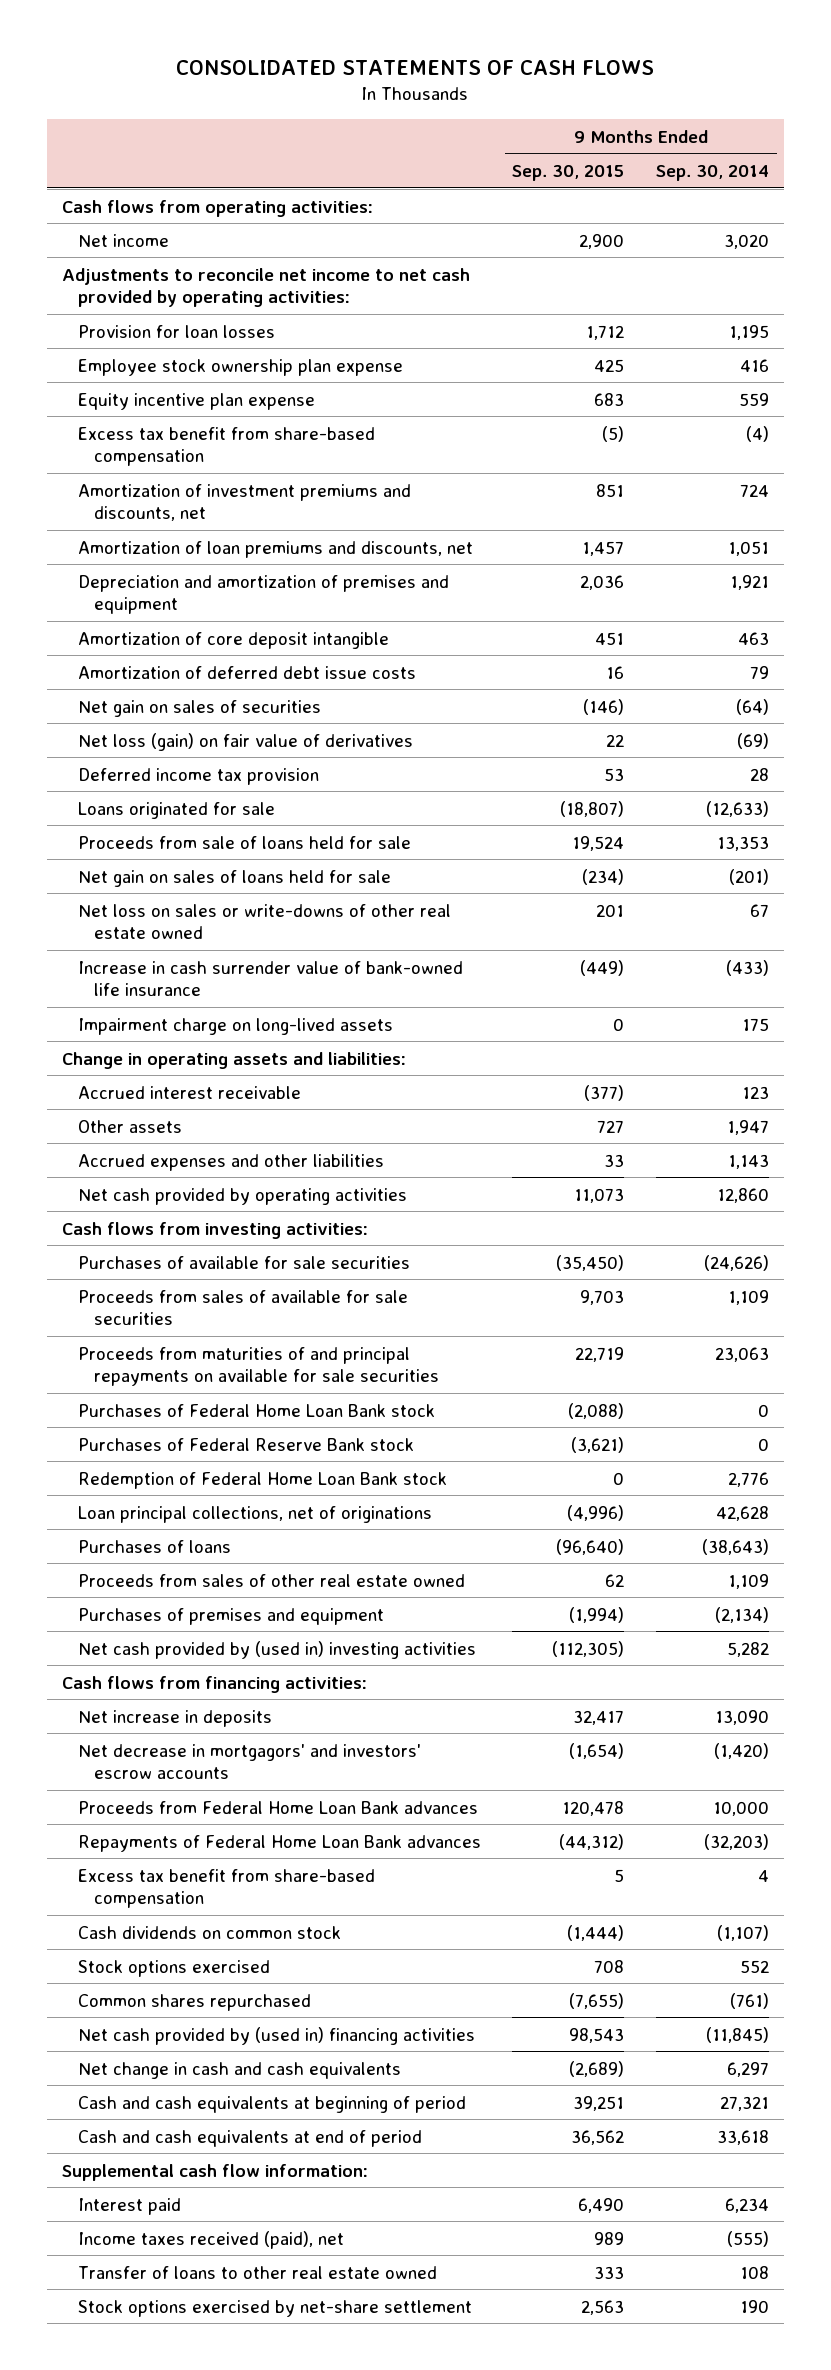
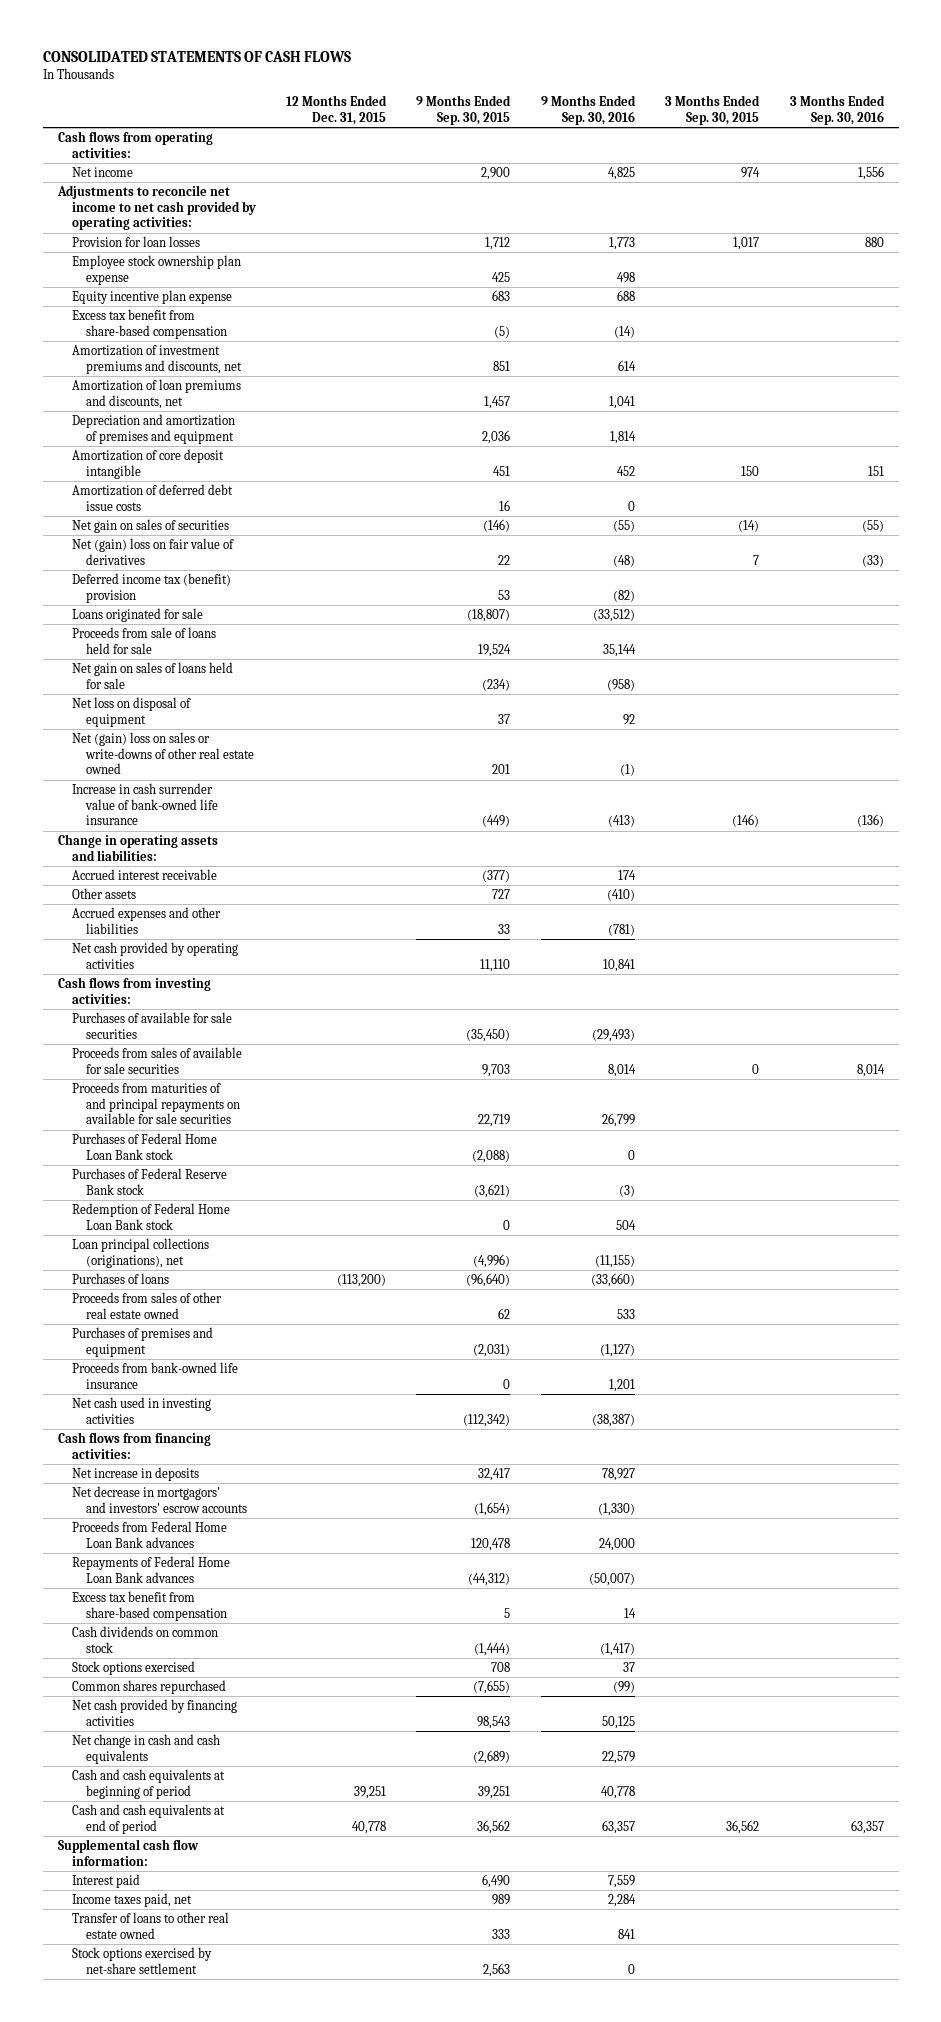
[655,165,769,182] Sep. 30, 2014 -> none
none -> [286,95,388,125] 12 Months Ended Dec. 31, 2015
none -> [540,95,636,125] 9 Months Ended Sep. 30, 2016
none -> [665,95,761,125] 3 Months Ended Sep. 30, 2015
none -> [789,95,885,125] 3 Months Ended Sep. 30, 2016
[78,732,414,751] Net loss (gain) on fair value of derivatives -> [71,537,234,565] Net (gain) loss on fair value of derivatives
[78,767,320,785] Deferred income tax provision -> [71,572,231,603] Deferred income tax (benefit) provision
none -> [71,696,191,727] Net loss on disposal of equipment
[78,903,452,940] Net loss on sales or write-downs of other real estate owned -> [71,731,254,775] Net (gain) loss on sales or write-downs of other real estate owned
[78,1017,394,1035] Impairment charge on long-lived assets -> none
[574,1187,625,1203] 11,073 -> [480,958,511,972] 11,110
[78,1505,433,1523] Loan principal collections, net of originations -> [71,1237,209,1268] Loan principal collections (originations), net
[569,1606,625,1623] (1,994) -> [473,1343,511,1357] (2,031)
none -> [71,1361,238,1389] Proceeds from bank-owned life insurance
[78,1640,477,1659] Net cash provided by (used in) investing activities -> [71,1396,211,1424] Net cash used in investing activities
[552,1640,625,1657] (112,305) -> [463,1413,511,1427] (112,342)
[78,2026,476,2045] Net cash provided by (used in) financing activities -> [71,1698,237,1726] Net cash provided by financing activities
[78,2230,345,2249] Income taxes received (paid), net -> [71,1892,192,1907] Income taxes paid, net

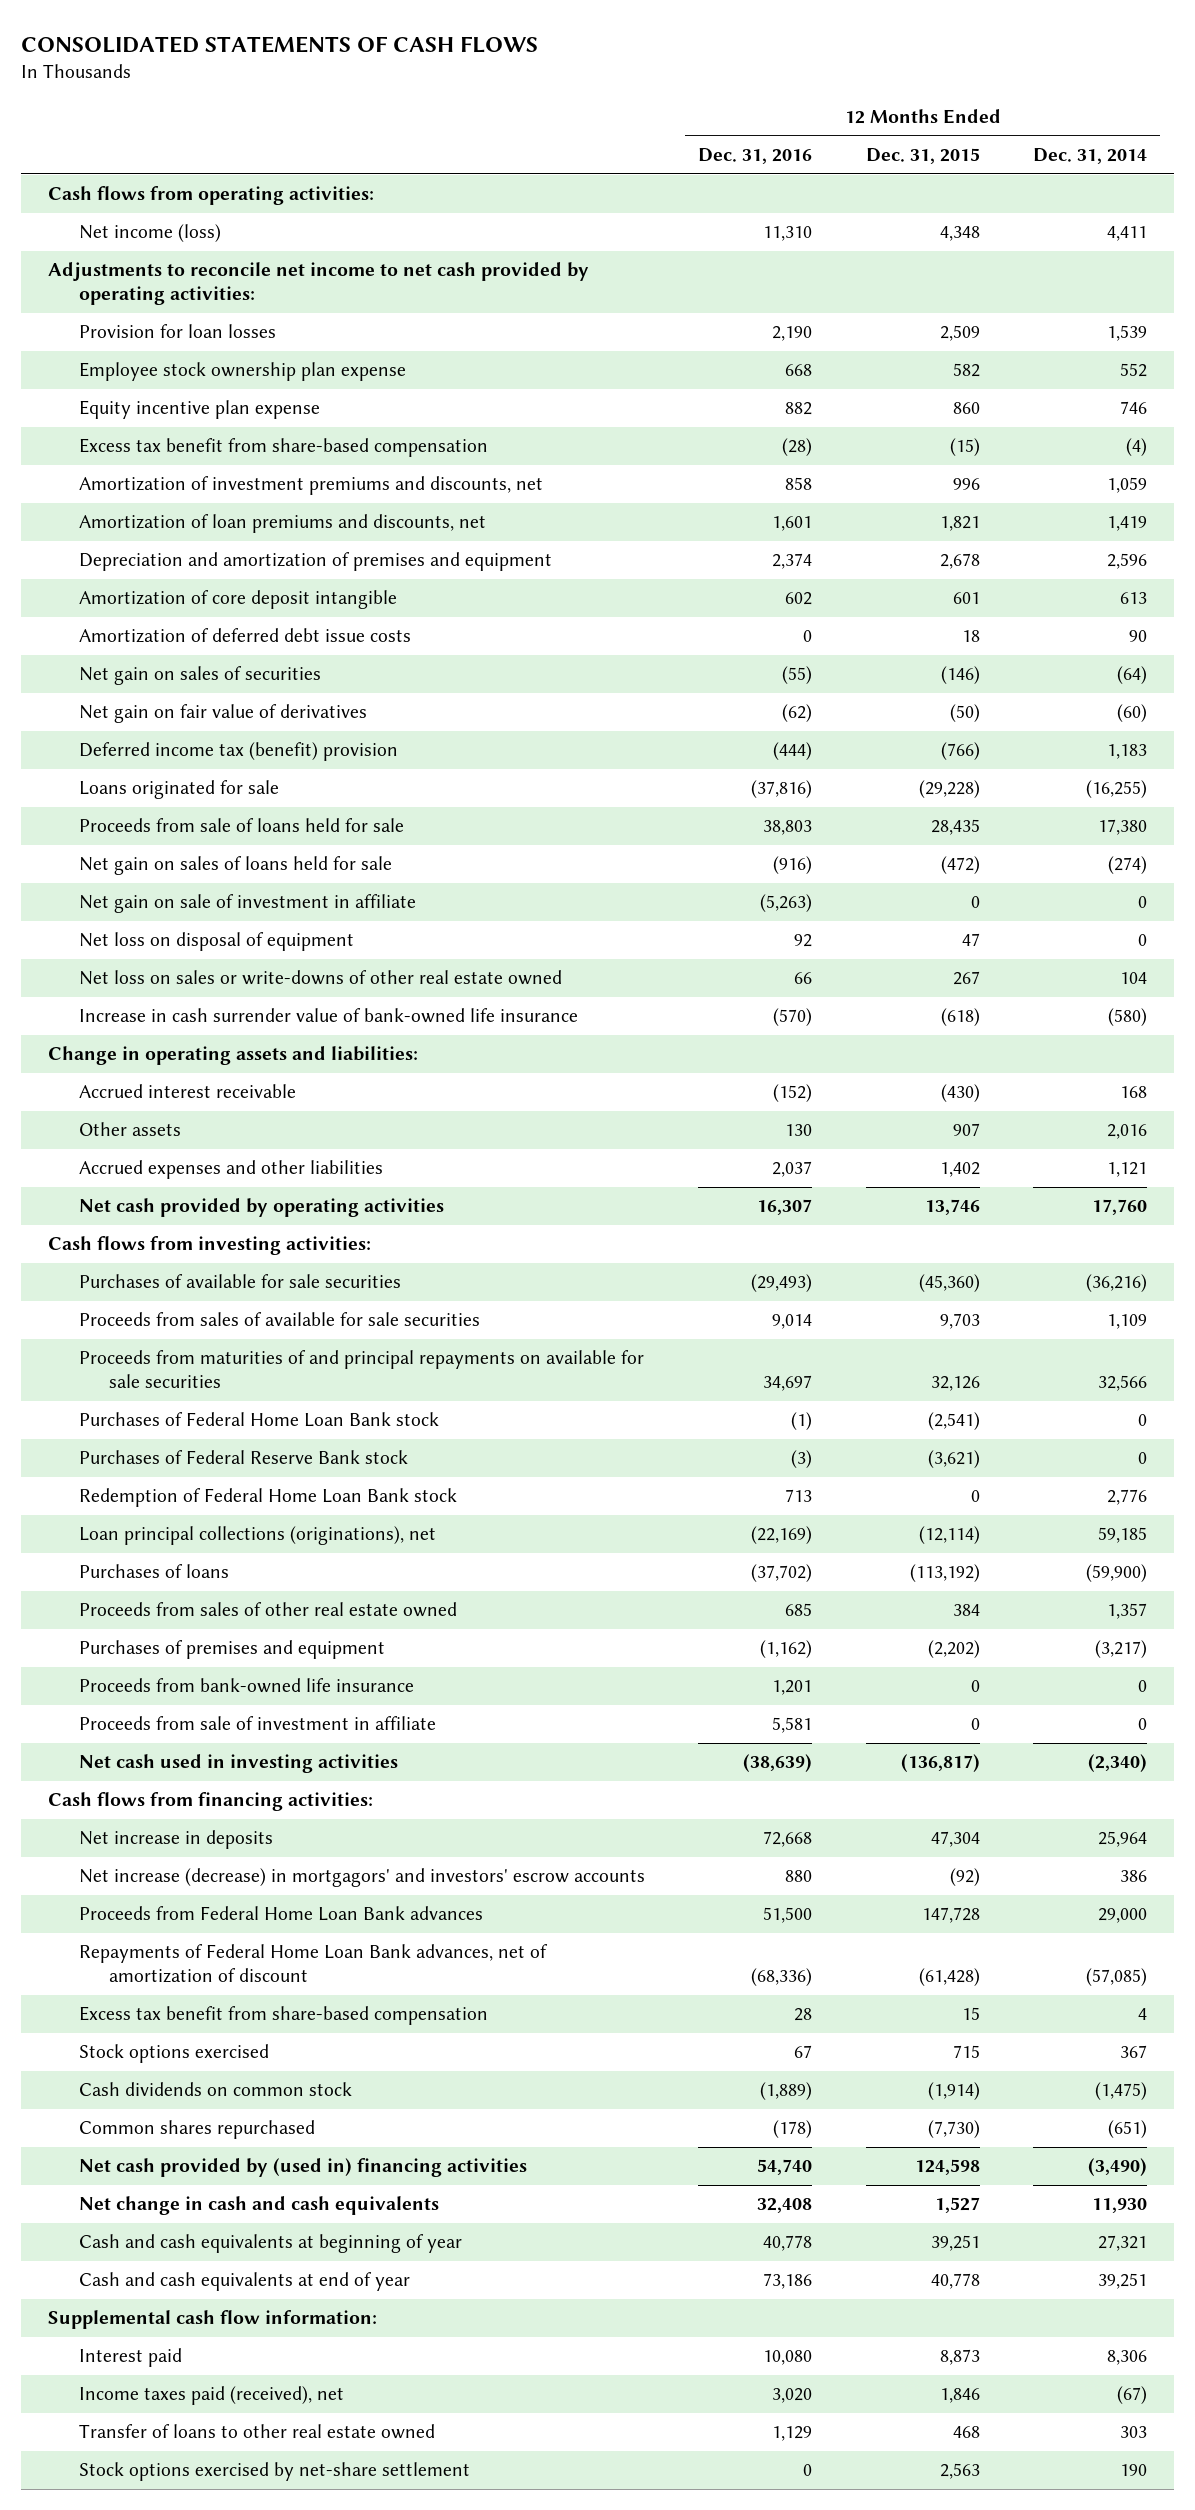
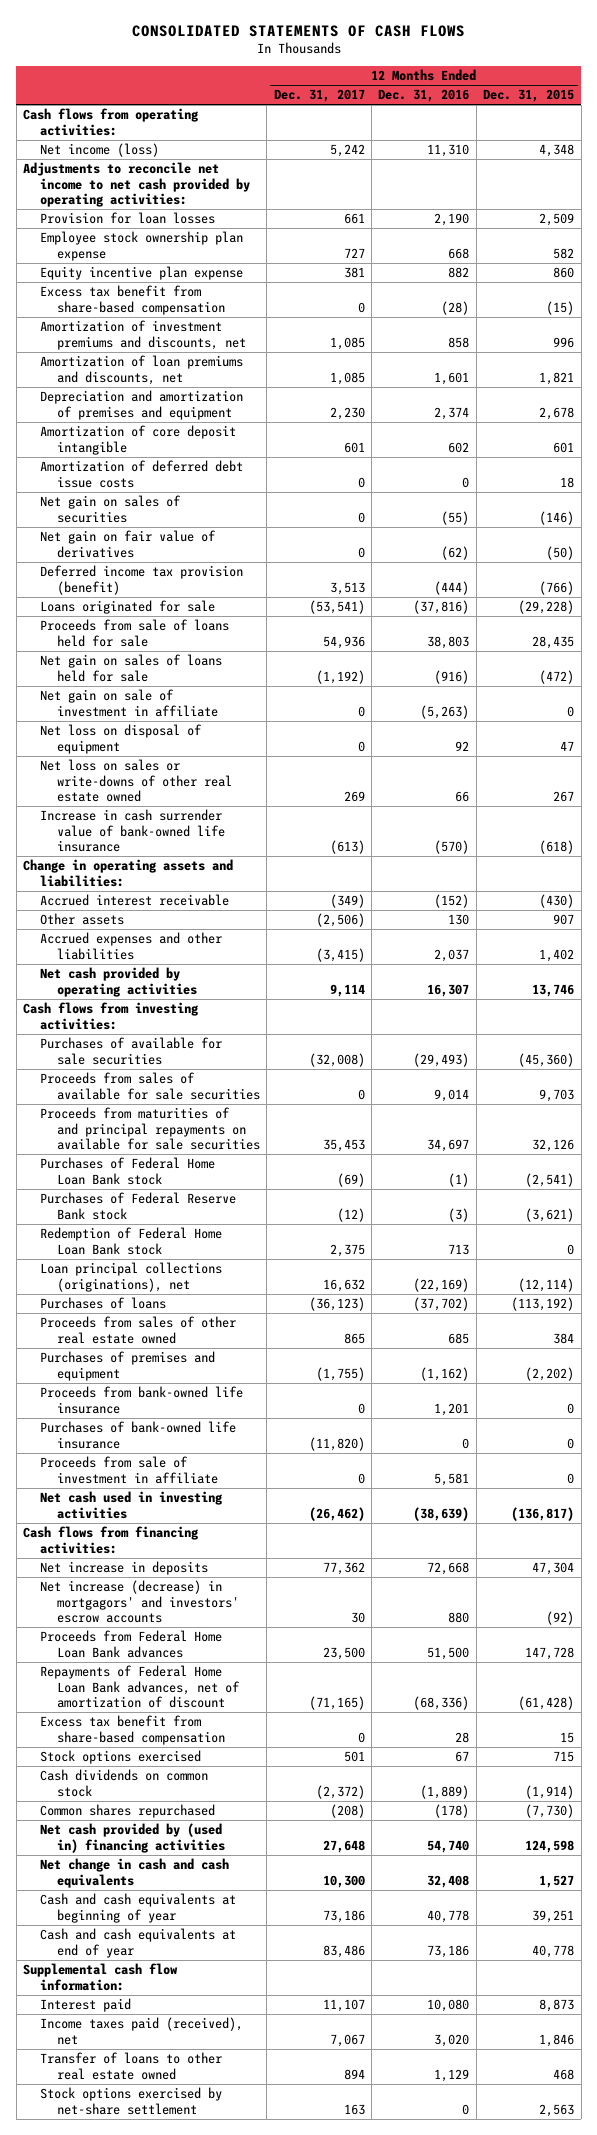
[1032,148,1147,165] Dec. 31, 2014 -> none
none -> [273,89,365,103] Dec. 31, 2017
[78,742,398,762] Deferred income tax (benefit) provision -> [39,564,243,595] Deferred income tax provision (benefit)
none -> [39,1420,236,1449] Purchases of bank-owned life insurance

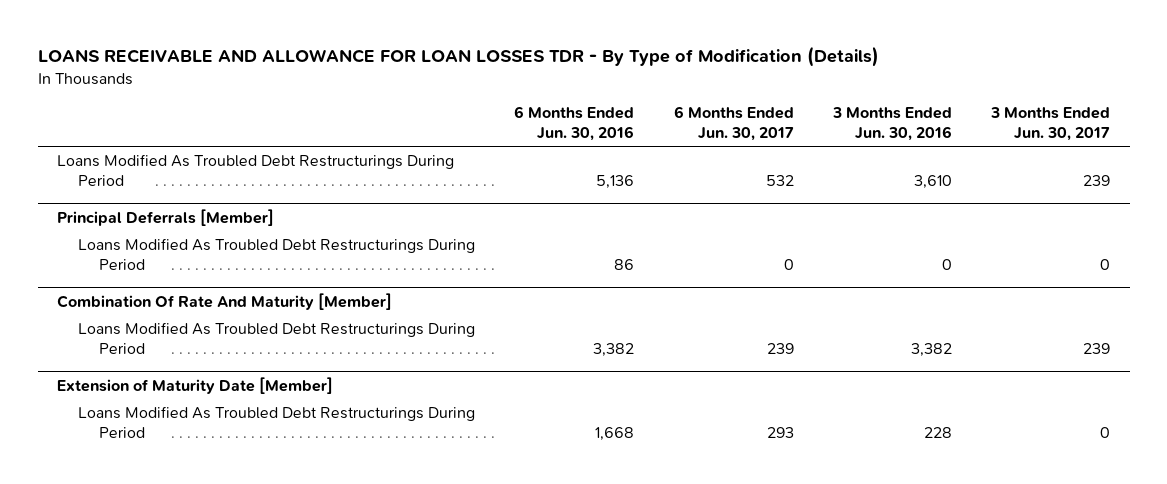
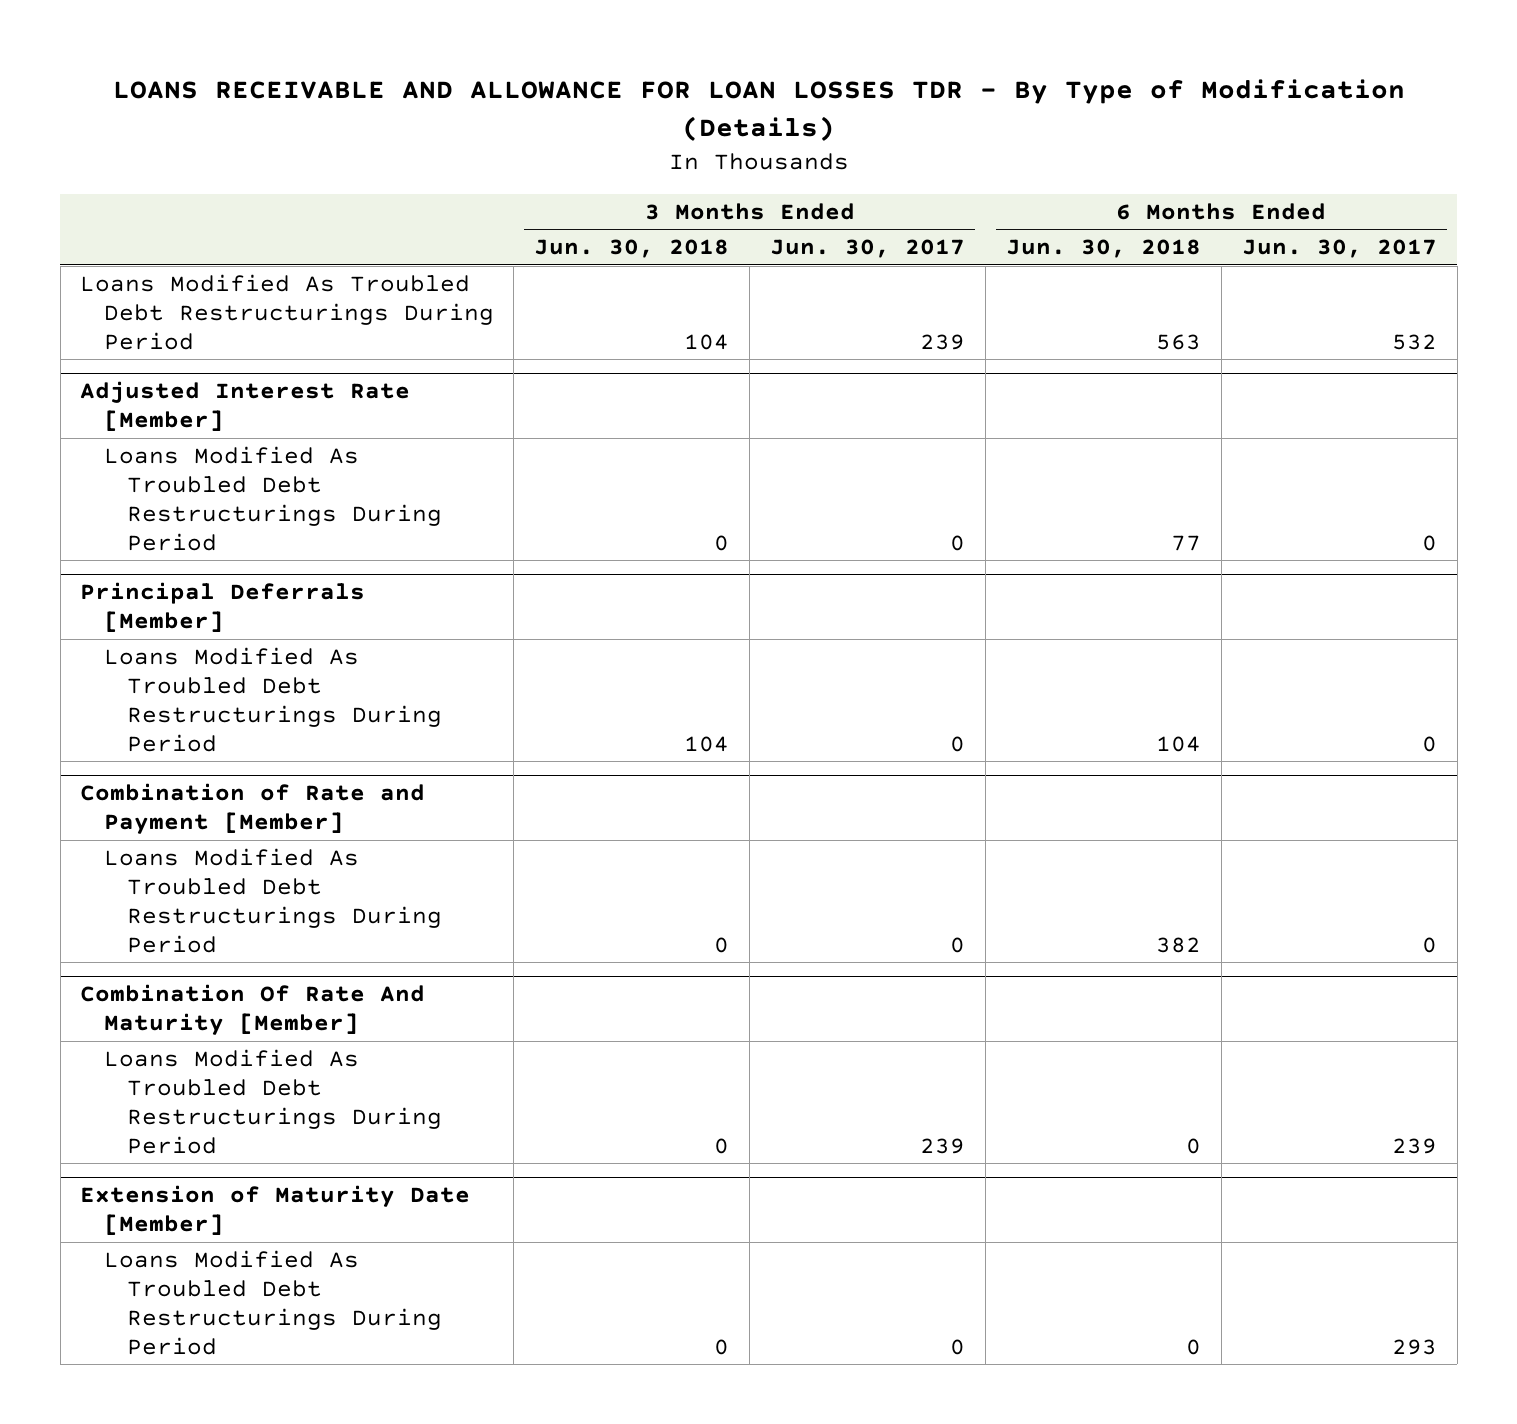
[514,106,635,142] 6 Months Ended Jun. 30, 2016 -> none
[831,107,952,142] 3 Months Ended Jun. 30, 2016 -> none
none -> [534,239,730,259] Jun. 30, 2018
none -> [1005,239,1201,259] Jun. 30, 2018
none -> [80,381,411,432] Adjusted Interest Rate [Member]
none -> [103,445,442,551] Loans Modified As Troubled Debt Restructurings During Period
none -> [80,783,426,835] Combination of Rate and Payment [Member]
none -> [103,847,442,953] Loans Modified As Troubled Debt Restructurings During Period

